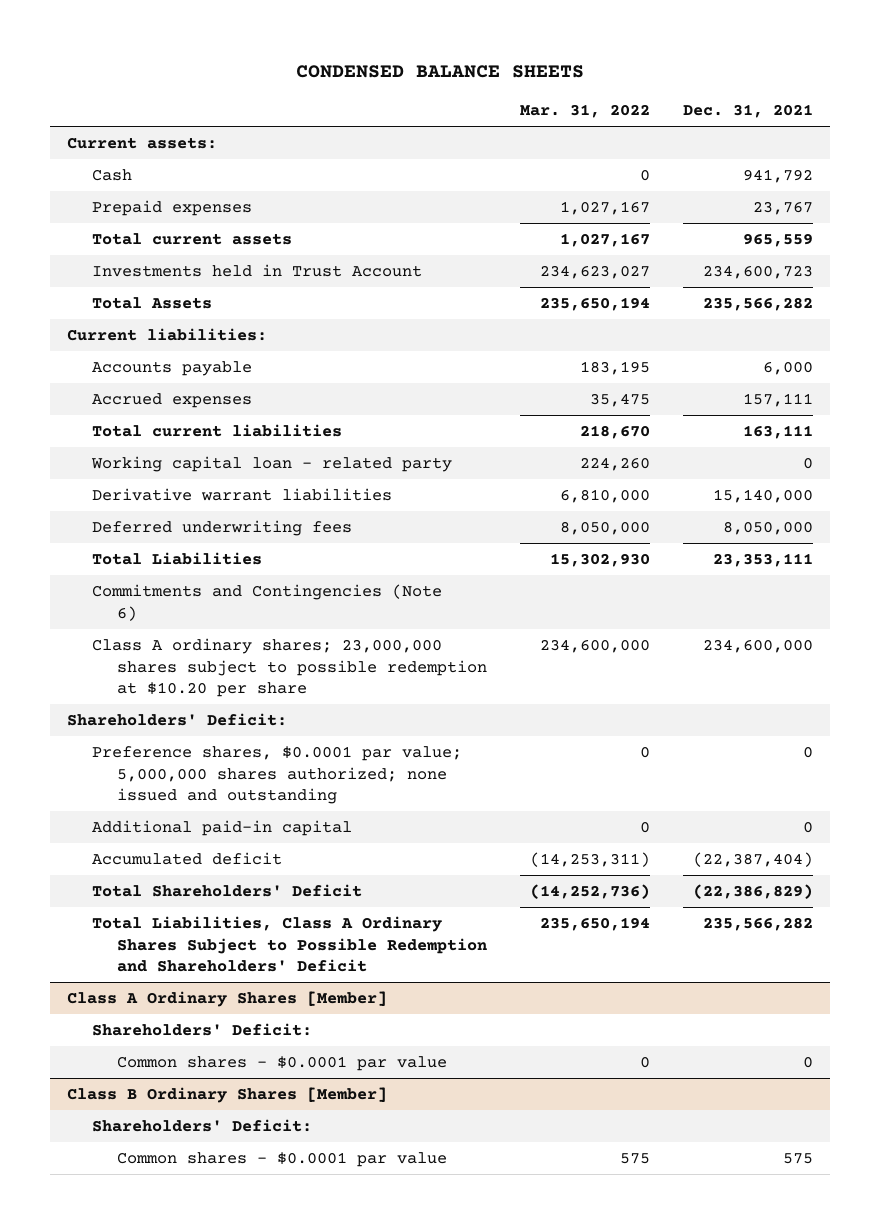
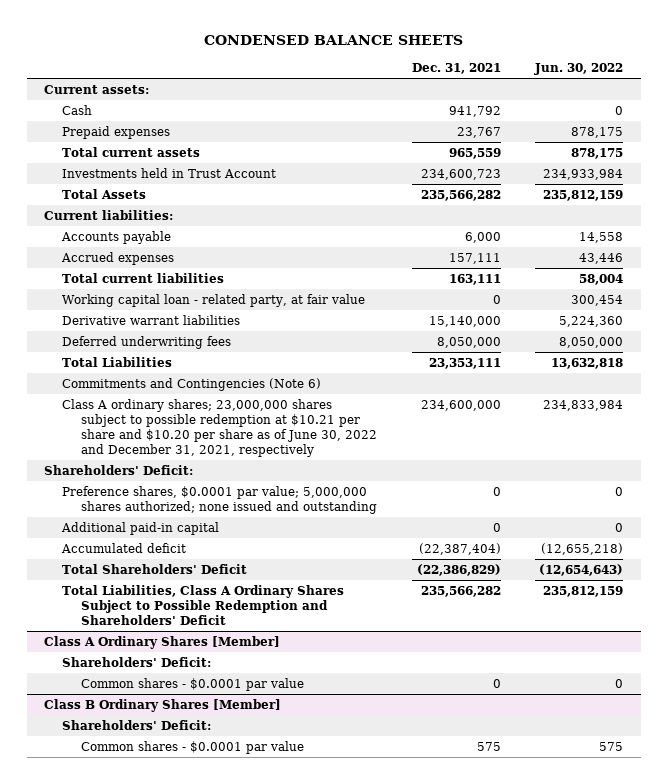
[519,104,650,119] Mar. 31, 2022 -> none
none -> [534,63,624,76] Jun. 30, 2022
[90,456,452,473] Working capital loan - related party -> [62,293,366,307] Working capital loan - related party, at fair value
[91,638,487,698] Class A ordinary shares; 23,000,000 shares subject to possible redemption at $10.20 per share -> [62,398,378,458] Class A ordinary shares; 23,000,000 shares subject to possible redemption at $10.21 per share and $10.20 per share as of June 30, 2022 and December 31, 2021, respectively

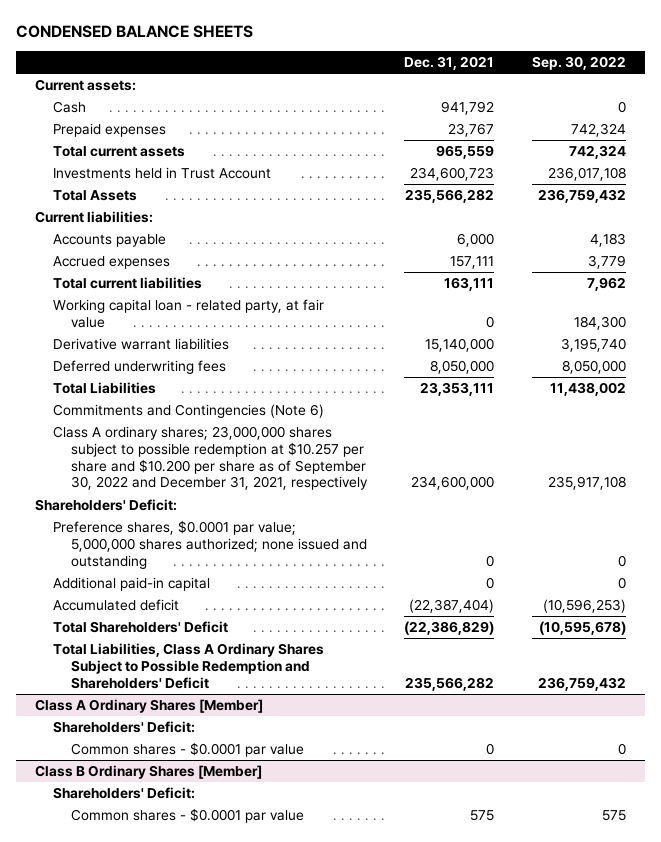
[534,63,624,76] Jun. 30, 2022 -> none
none -> [532,56,627,71] Sep. 30, 2022
[62,398,378,458] Class A ordinary shares; 23,000,000 shares subject to possible redemption at $10.21 per share and $10.20 per share as of June 30, 2022 and December 31, 2021, respectively -> [52,426,368,491] Class A ordinary shares; 23,000,000 shares subject to possible redemption at $10.257 per share and $10.200 per share as of September 30, 2022 and December 31, 2021, respectively

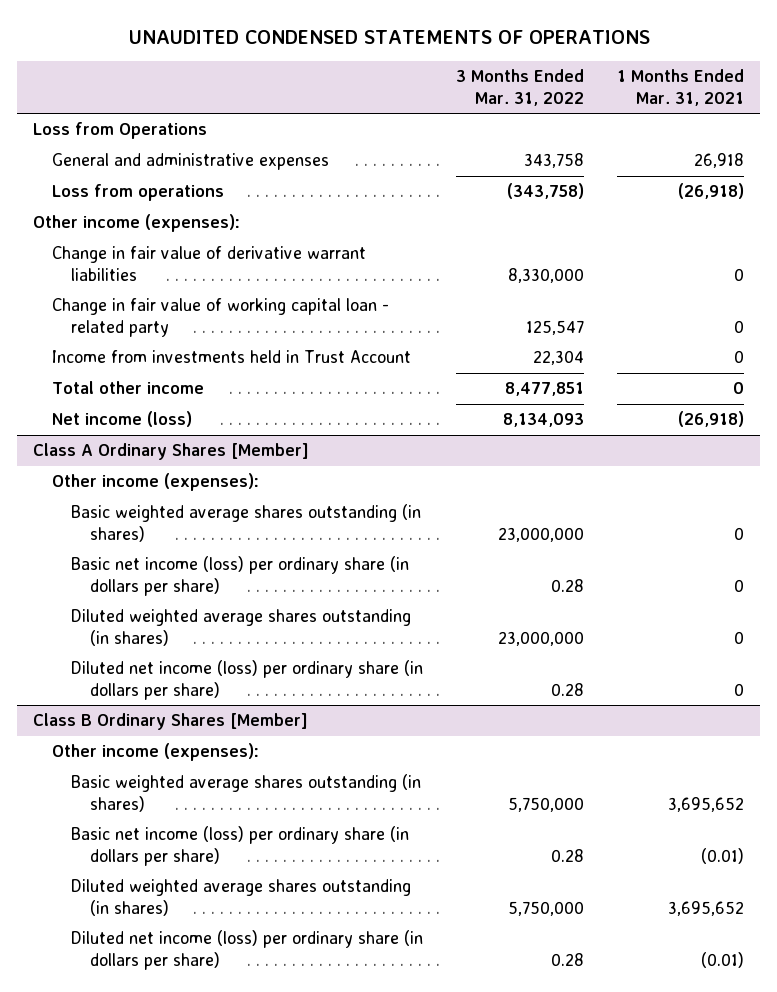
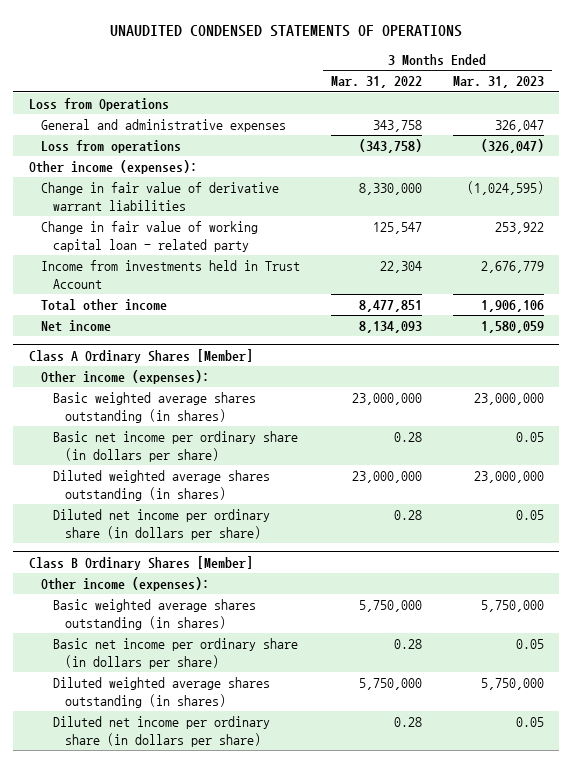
[616,69,744,106] 1 Months Ended Mar. 31, 2021 -> none
none -> [452,76,544,89] Mar. 31, 2023
[52,411,193,428] Net income (loss) -> [40,320,111,333] Net income
[71,556,410,596] Basic net income (loss) per ordinary share (in dollars per share) -> [52,431,298,463] Basic net income per ordinary share (in dollars per share)
[71,660,424,700] Diluted net income (loss) per ordinary share (in dollars per share) -> [52,509,270,541] Diluted net income per ordinary share (in dollars per share)
[71,826,410,866] Basic net income (loss) per ordinary share (in dollars per share) -> [52,638,298,670] Basic net income per ordinary share (in dollars per share)
[71,930,424,970] Diluted net income (loss) per ordinary share (in dollars per share) -> [52,716,270,748] Diluted net income per ordinary share (in dollars per share)

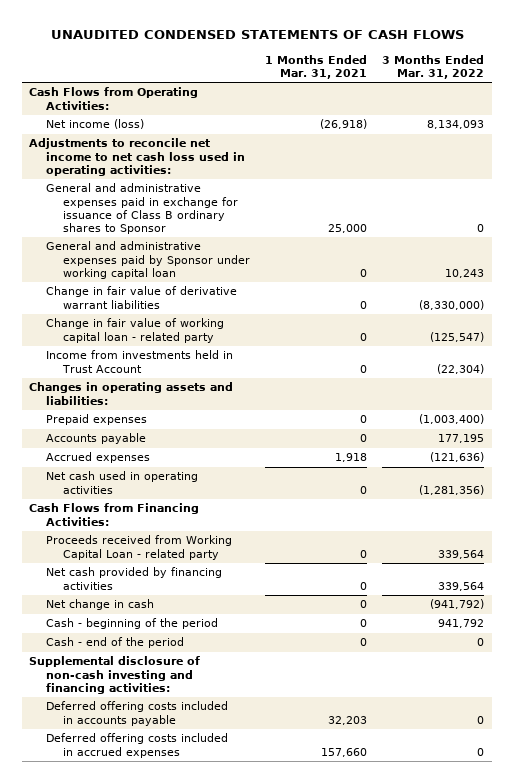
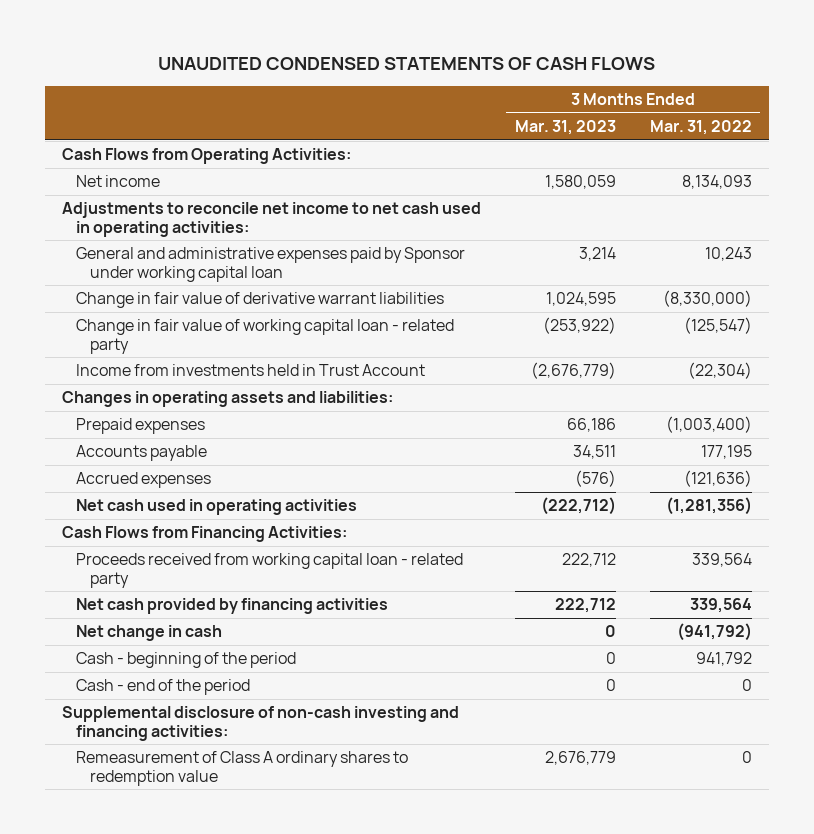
[264,54,367,79] 1 Months Ended Mar. 31, 2021 -> none
none -> [514,120,616,136] Mar. 31, 2023
[45,183,238,235] General and administrative expenses paid in exchange for issuance of Class B ordinary shares to Sponsor -> none
[45,119,144,130] Net income (loss) -> [75,175,160,188] Net income
[29,138,245,176] Adjustments to reconcile net income to net cash loss used in operating activities: -> [61,202,481,237] Adjustments to reconcile net income to net cash used in operating activities:
[45,535,232,560] Proceeds received from Working Capital Loan - related party -> [75,553,463,588] Proceeds received from working capital loan - related party
[45,701,228,726] Deferred offering costs included in accounts payable -> none
[45,733,228,758] Deferred offering costs included in accrued expenses -> none
none -> [75,751,408,786] Remeasurement of Class A ordinary shares to redemption value

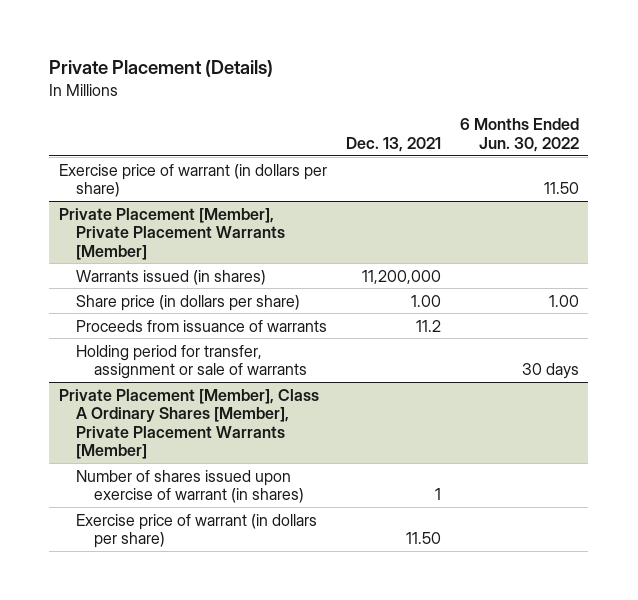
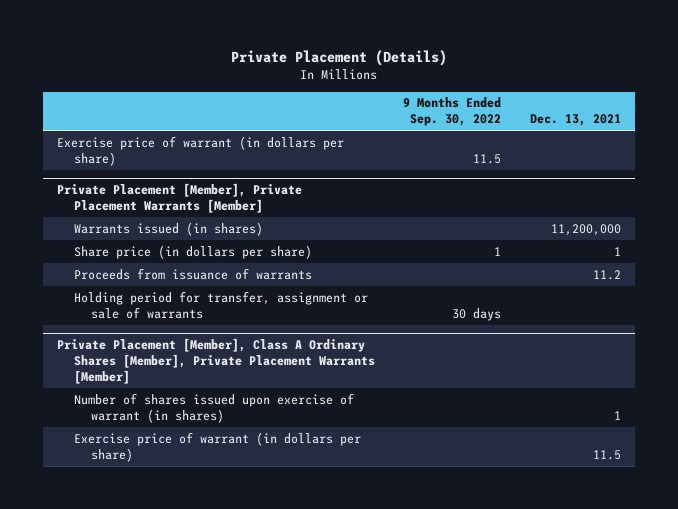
[459,118,579,153] 6 Months Ended Jun. 30, 2022 -> none
none -> [403,97,502,127] 9 Months Ended Sep. 30, 2022
[411,294,442,307] 1.00 -> [613,246,621,256] 1
[406,532,442,545] 11.50 -> [592,449,621,460] 11.5

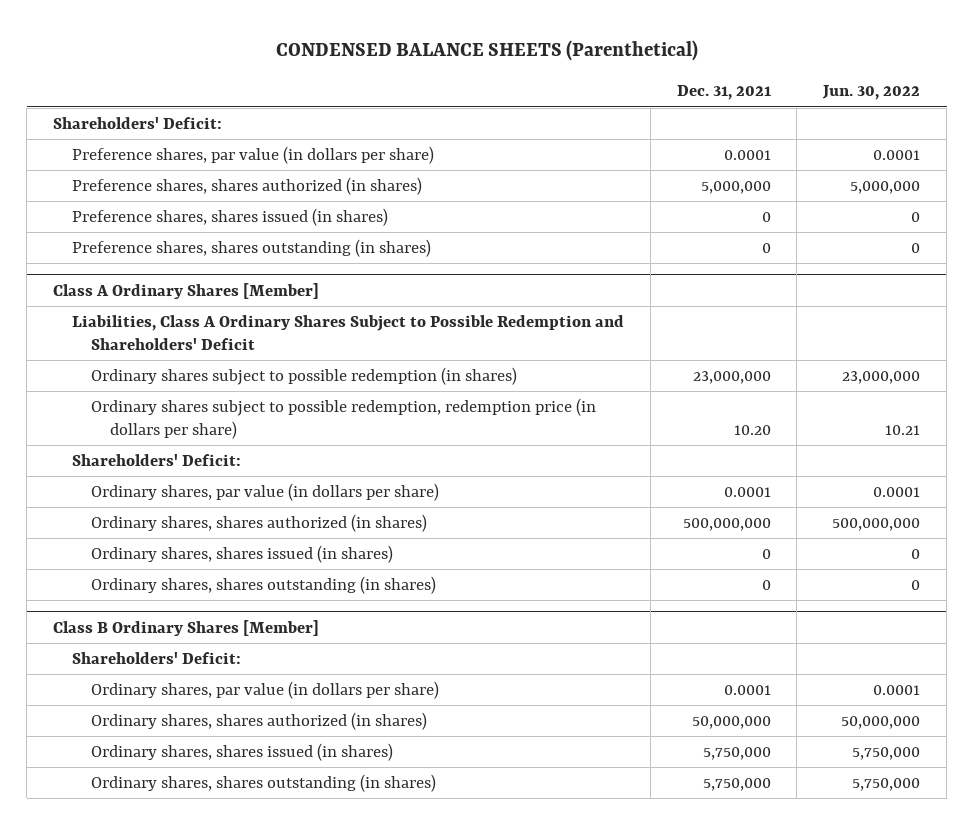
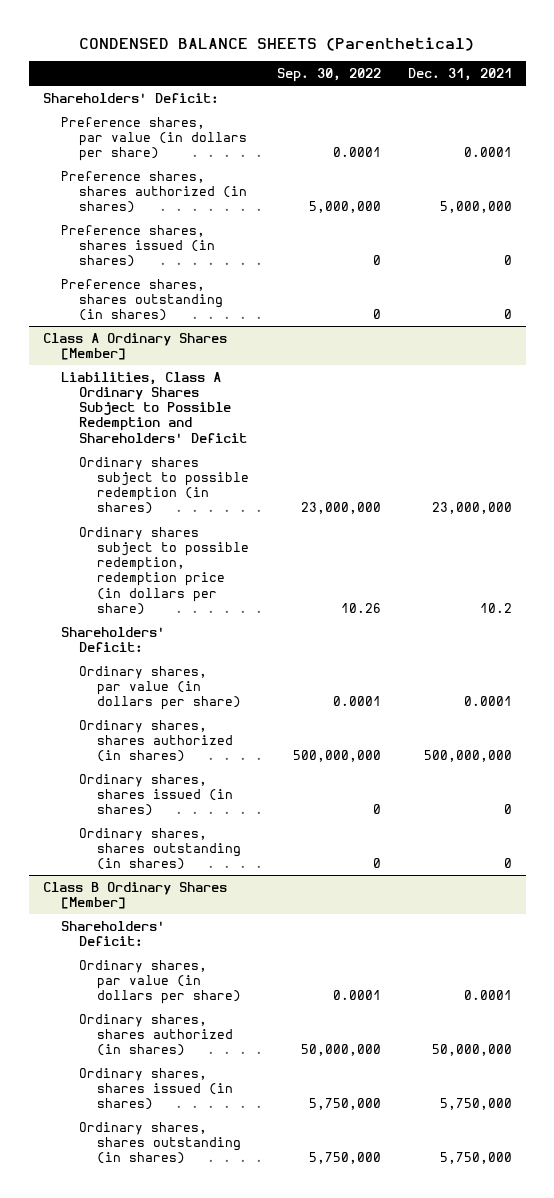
[822,85,921,101] Jun. 30, 2022 -> none
none -> [276,68,381,83] Sep. 30, 2022
[733,425,771,436] 10.20 -> [479,602,512,613] 10.2

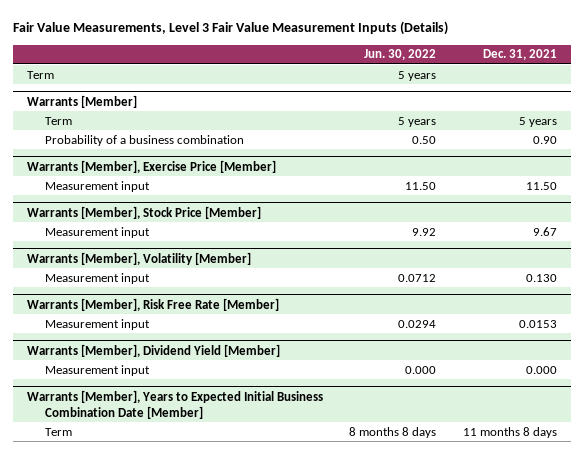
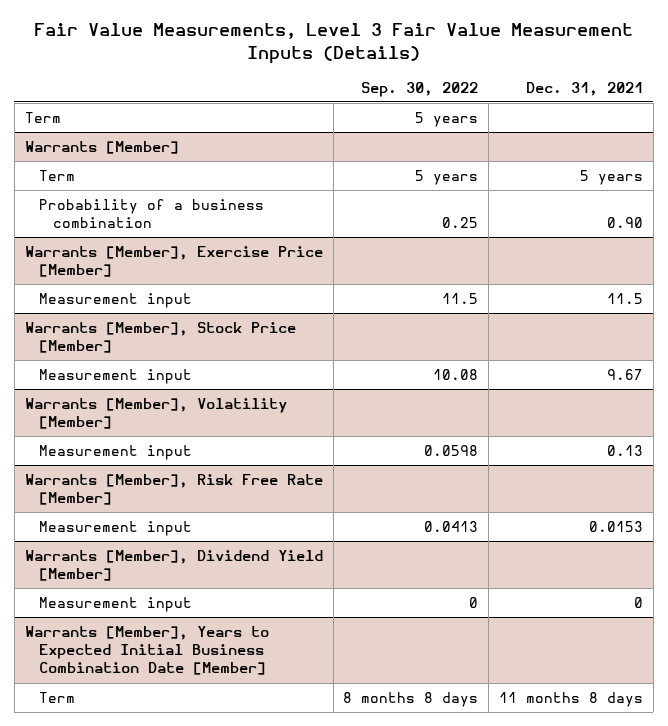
[364,49,437,61] Jun. 30, 2022 -> none
none -> [361,81,479,97] Sep. 30, 2022
[526,181,558,190] 11.50 -> [607,293,644,305] 11.5
[526,273,558,282] 0.130 -> [607,445,644,457] 0.13
[526,365,558,374] 0.000 -> [634,597,644,609] 0

